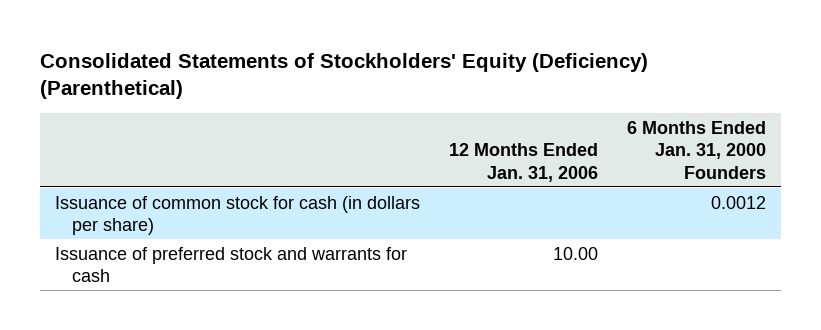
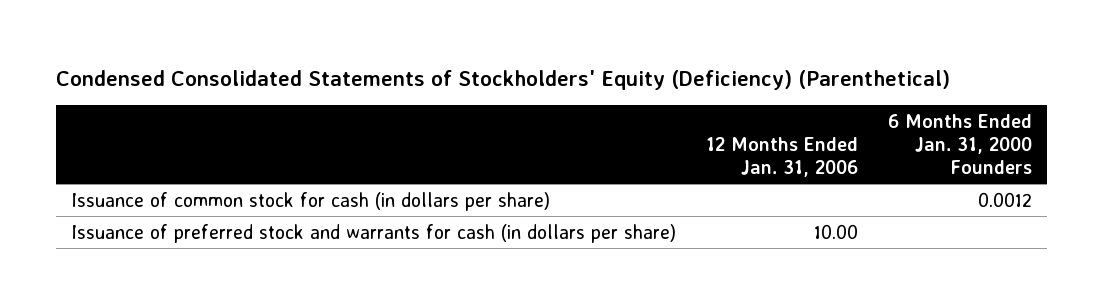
[39,52,648,100] Consolidated Statements of Stockholders' Equity (Deficiency) (Parenthetical) -> [55,69,950,90] Condensed Consolidated Statements of Stockholders' Equity (Deficiency) (Parenthetical)
[54,246,407,282] Issuance of preferred stock and warrants for cash -> [70,223,676,243] Issuance of preferred stock and warrants for cash (in dollars per share)

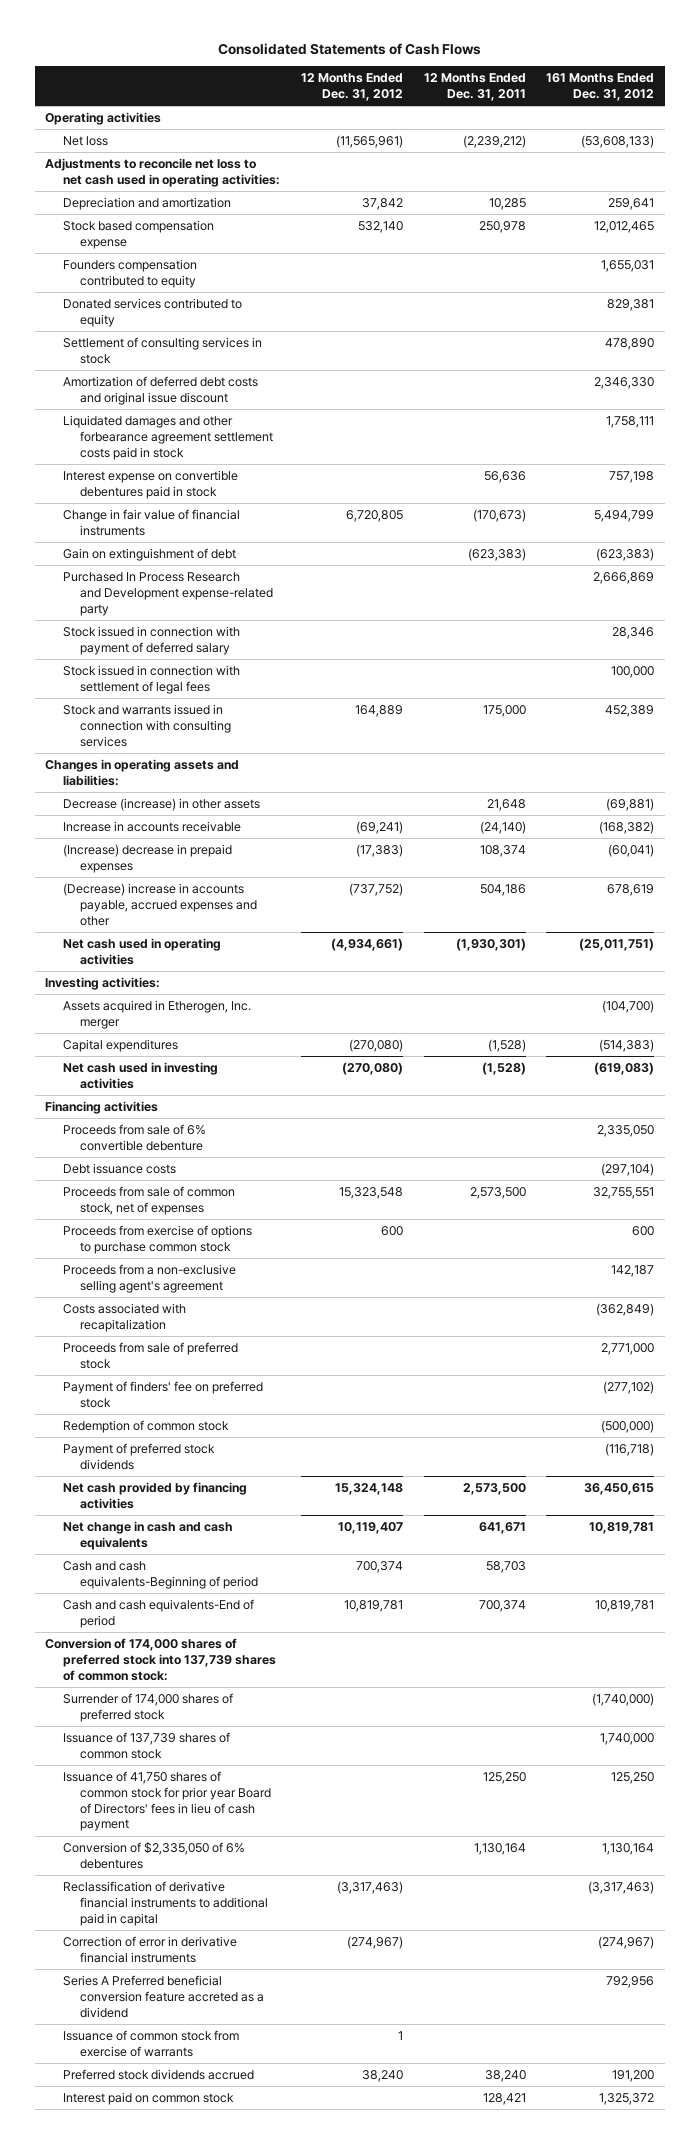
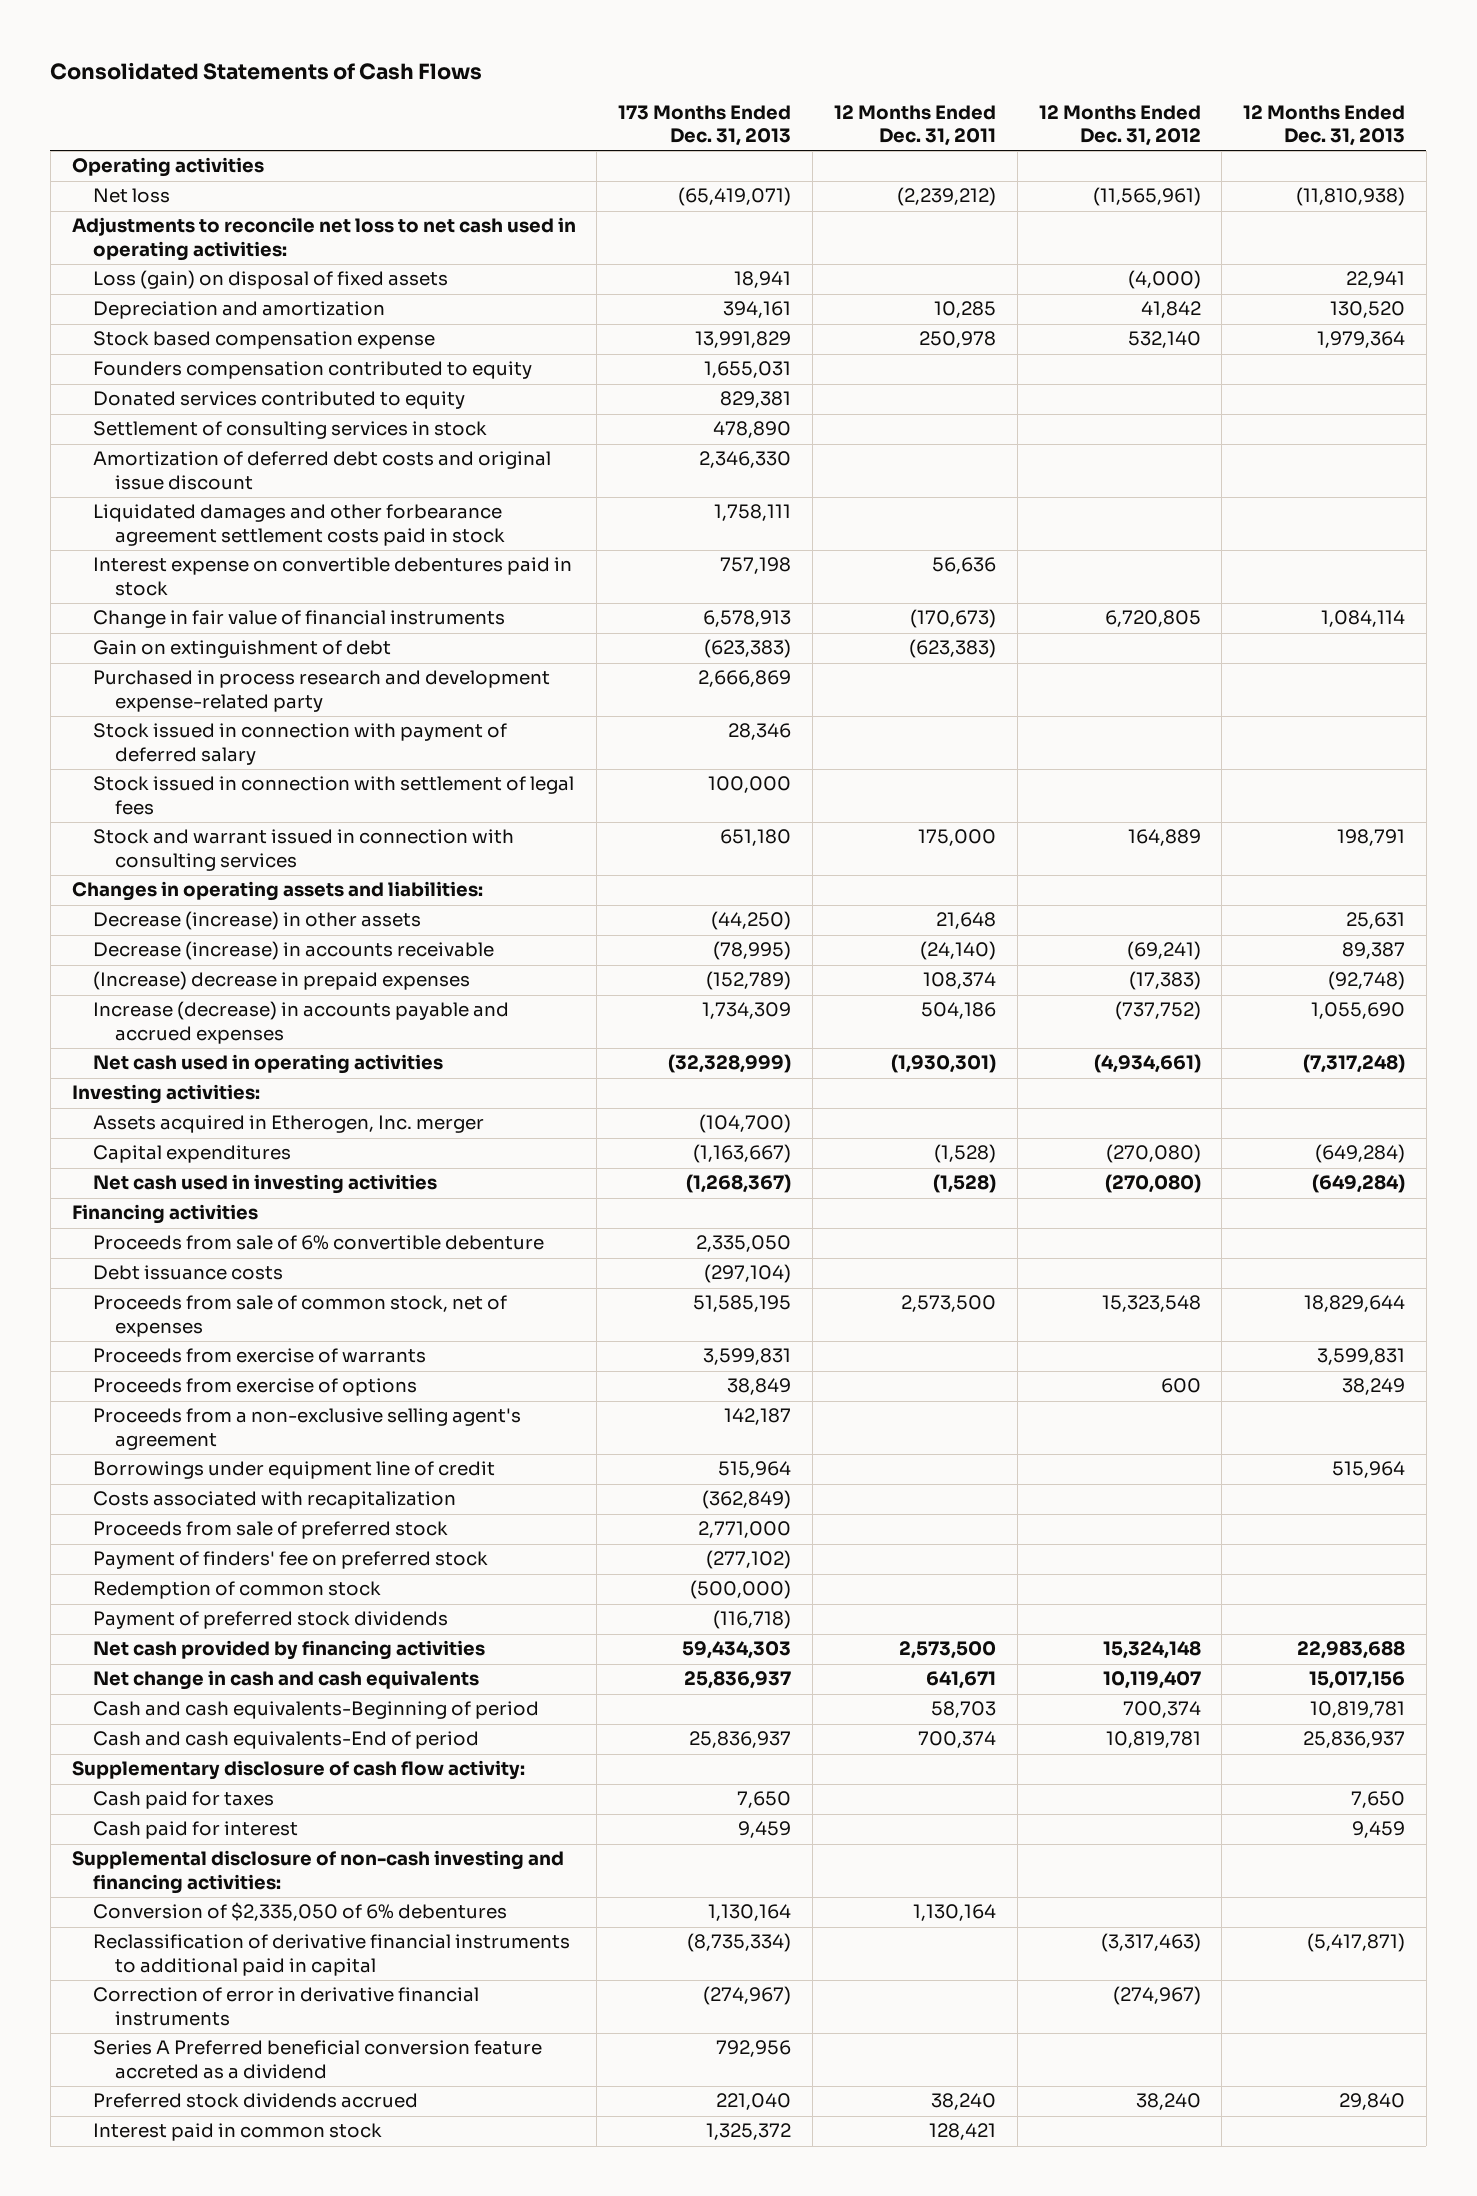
[546,73,655,101] 161 Months Ended Dec. 31, 2012 -> none
none -> [618,104,792,147] 173 Months Ended Dec. 31, 2013
none -> [1243,104,1406,147] 12 Months Ended Dec. 31, 2013
none -> [93,270,449,290] Loss (gain) on disposal of fixed assets
[361,198,403,211] 37,842 -> [1140,301,1201,319] 41,842
[62,572,274,616] Purchased In Process Research and Development expense-related party -> [93,670,551,712] Purchased in process research and development expense-related party
[62,704,232,747] Stock and warrants issued in connection with consulting services -> [93,829,515,871] Stock and warrant issued in connection with consulting services
[62,821,241,833] Increase in accounts receivable -> [93,941,495,961] Decrease (increase) in accounts receivable
[62,883,258,926] (Decrease) increase in accounts payable, accrued expenses and other -> [93,1001,510,1044] Increase (decrease) in accounts payable and accrued expenses
none -> [93,1348,427,1364] Proceeds from exercise of warrants
[62,1225,252,1254] Proceeds from exercise of options to purchase common stock -> [93,1378,418,1397] Proceeds from exercise of options
none -> [93,1461,496,1480] Borrowings under equipment line of credit
[45,1638,276,1681] Conversion of 174,000 shares of preferred stock into 137,739 shares of common stock: -> none
[62,1693,233,1722] Surrender of 174,000 shares of preferred stock -> none
[62,1732,230,1759] Issuance of 137,739 shares of common stock -> none
[62,1771,272,1832] Issuance of 41,750 shares of common stock for prior year Board of Directors' fees in lieu of cash payment -> none
none -> [71,1760,525,1781] Supplementary disclosure of cash flow activity:
none -> [93,1791,275,1810] Cash paid for taxes
none -> [93,1821,299,1840] Cash paid for interest
none -> [71,1850,564,1894] Supplemental disclosure of non-cash investing and financing activities:
[62,2030,239,2057] Issuance of common stock from exercise of warrants -> none
[62,2092,234,2106] Interest paid on common stock -> [93,2123,383,2142] Interest paid in common stock

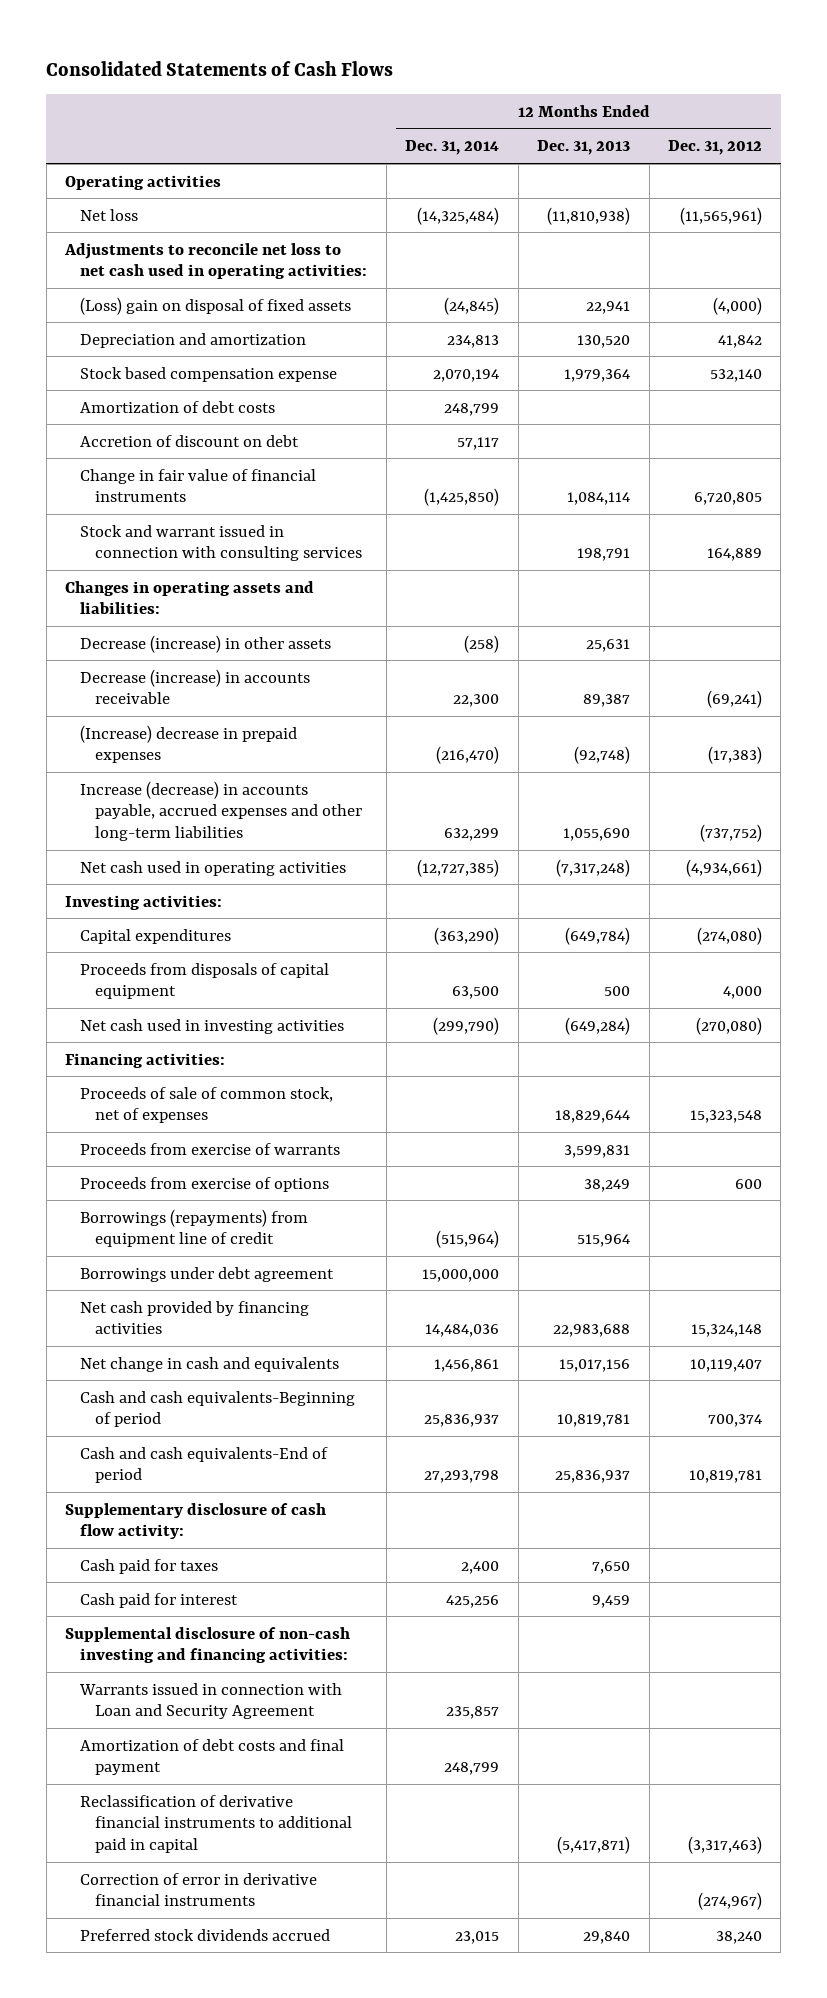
[618,104,792,147] 173 Months Ended Dec. 31, 2013 -> none
[833,104,996,147] 12 Months Ended Dec. 31, 2011 -> none
none -> [405,140,500,156] Dec. 31, 2014
[93,270,449,290] Loss (gain) on disposal of fixed assets -> [80,296,352,315] (Loss) gain on disposal of fixed assets
[93,361,533,380] Founders compensation contributed to equity -> none
[93,391,466,410] Donated services contributed to equity -> none
[93,421,488,440] Settlement of consulting services in stock -> none
[93,504,505,546] Liquidated damages and other forbearance agreement settlement costs paid in stock -> none
[93,557,573,596] Interest expense on convertible debentures paid in stock -> none
[93,451,552,490] Amortization of deferred debt costs and original issue discount -> [80,400,276,413] Amortization of debt costs
none -> [80,434,300,447] Accretion of discount on debt
[93,640,392,659] Gain on extinguishment of debt -> none
[93,670,551,712] Purchased in process research and development expense-related party -> none
[93,723,508,765] Stock issued in connection with payment of deferred salary -> none
[93,776,575,815] Stock issued in connection with settlement of legal fees -> none
[93,1001,510,1044] Increase (decrease) in accounts payable and accrued expenses -> [80,780,362,842] Increase (decrease) in accounts payable, accrued expenses and other long-term liabilities
[93,1115,485,1134] Assets acquired in Etherogen, Inc. merger -> none
[1105,1144,1201,1164] (270,080) -> [696,926,762,945] (274,080)
[1315,1144,1406,1164] (649,284) -> [565,926,631,945] (649,784)
none -> [80,962,330,1000] Proceeds from disposals of capital equipment
[93,1235,545,1251] Proceeds from sale of 6% convertible debenture -> none
[93,1265,284,1281] Debt issuance costs -> none
[71,1204,258,1225] Financing activities -> [65,1052,226,1068] Financing activities:
[93,1295,508,1337] Proceeds from sale of common stock, net of expenses -> [80,1086,334,1124] Proceeds of sale of common stock, net of expenses
[93,1408,522,1450] Proceeds from a non-exclusive selling agent's agreement -> none
[93,1491,457,1510] Costs associated with recapitalization -> none
[93,1521,449,1540] Proceeds from sale of preferred stock -> none
[93,1551,489,1570] Payment of finders' fee on preferred stock -> none
[93,1581,382,1600] Redemption of common stock -> none
[93,1611,449,1630] Payment of preferred stock dividends -> none
[93,1461,496,1480] Borrowings under equipment line of credit -> [80,1208,309,1248] Borrowings (repayments) from equipment line of credit
none -> [80,1266,335,1282] Borrowings under debt agreement
[93,1670,480,1691] Net change in cash and cash equivalents -> [80,1356,340,1372] Net change in cash and equivalents
[93,1902,508,1922] Conversion of $2,335,050 of 6% debentures -> none
none -> [79,1682,343,1720] Warrants issued in connection with Loan and Security Agreement
none -> [80,1738,345,1776] Amortization of debt costs and final payment
[93,2040,543,2079] Series A Preferred beneficial conversion feature accreted as a dividend -> none
[93,2123,383,2142] Interest paid in common stock -> none

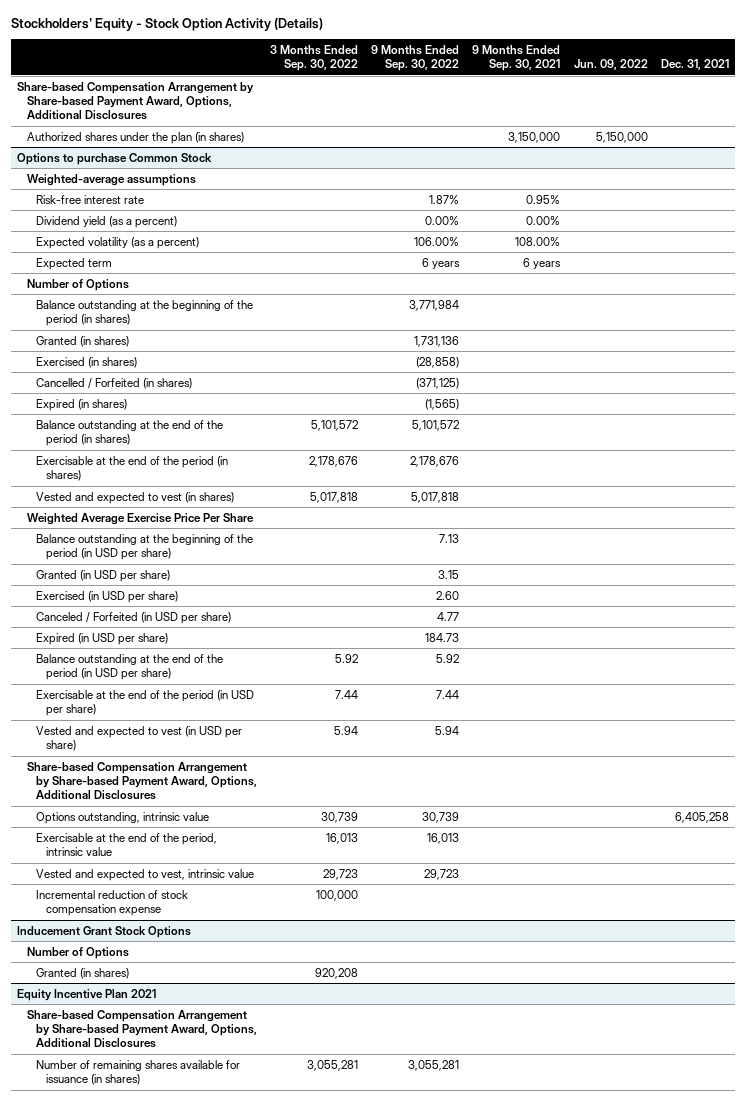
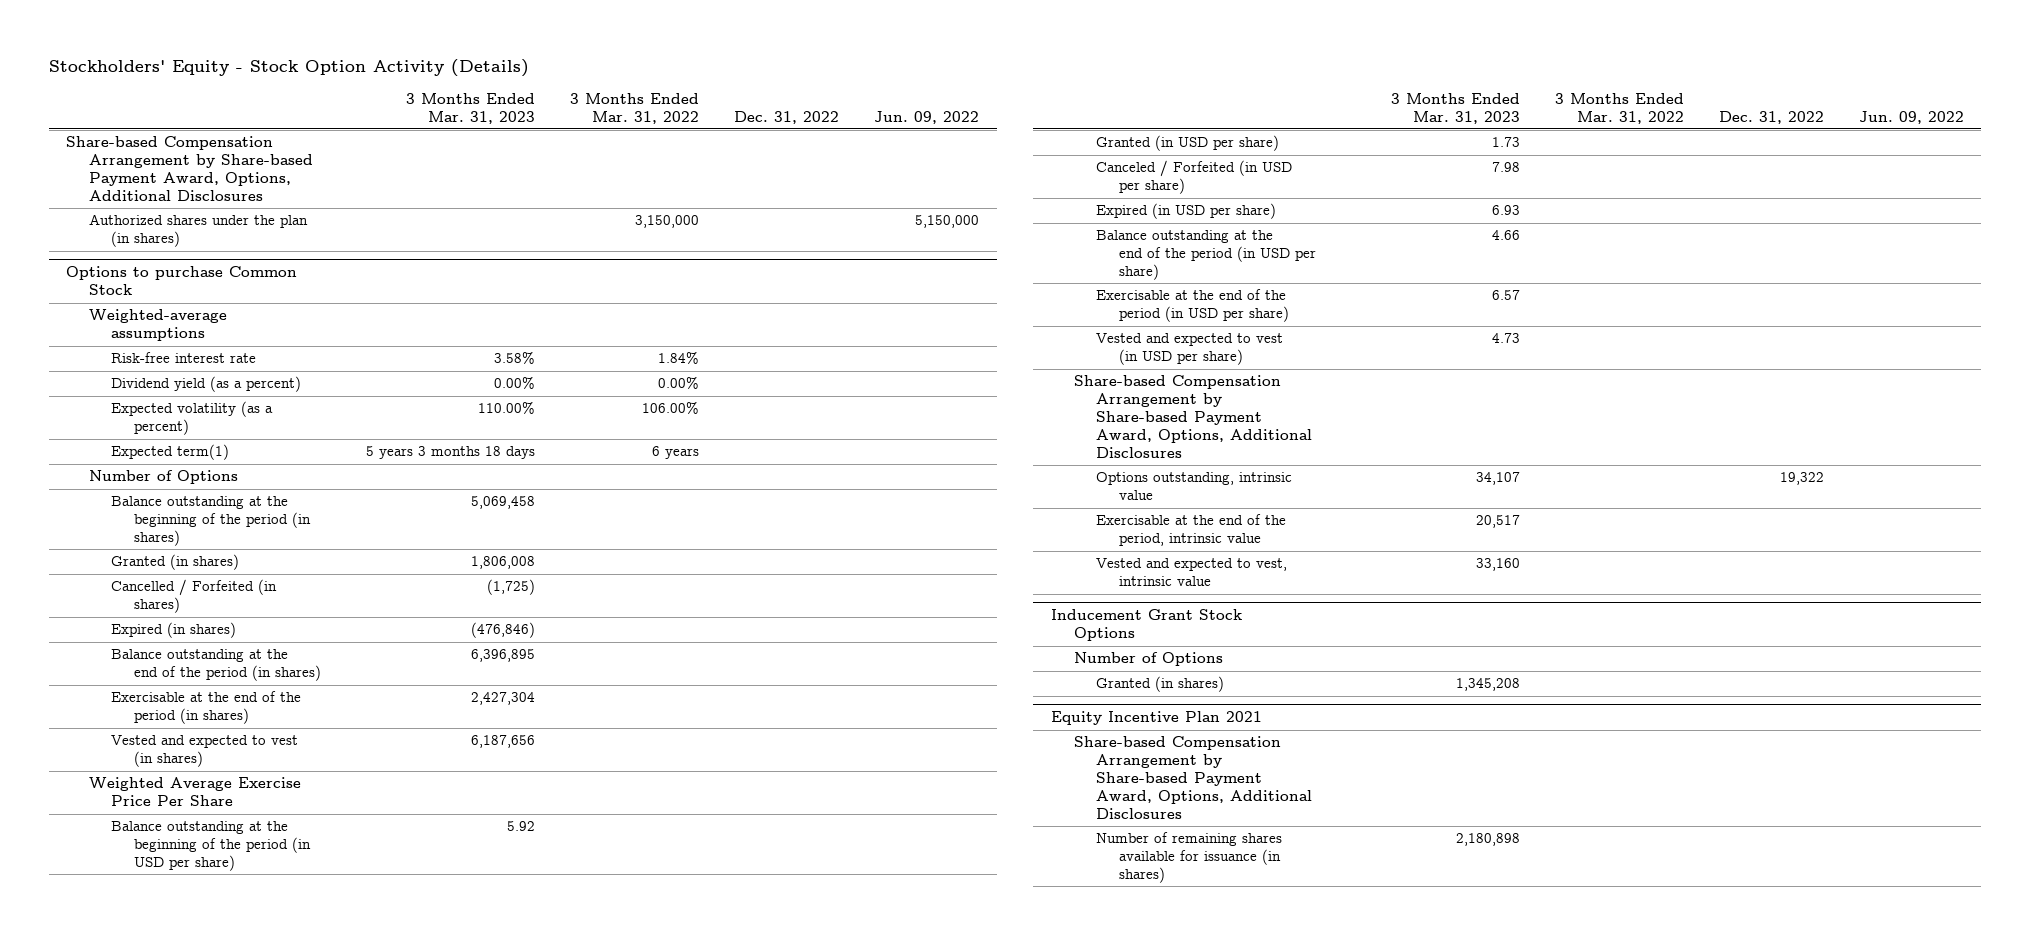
[270,45,359,72] 3 Months Ended Sep. 30, 2022 -> none
[371,45,460,72] 9 Months Ended Sep. 30, 2022 -> none
[472,45,561,72] 9 Months Ended Sep. 30, 2021 -> none
[660,59,729,71] Dec. 31, 2021 -> none
none -> [406,92,536,124] 3 Months Ended Mar. 31, 2023
none -> [570,92,700,124] 3 Months Ended Mar. 31, 2022
none -> [734,110,840,124] Dec. 31, 2022
[36,257,113,270] Expected term -> [111,444,230,461] Expected term(1)
[36,356,138,368] Exercised (in shares) -> none
[36,590,179,603] Exercised (in USD per share) -> none
[36,889,189,917] Incremental reduction of stock compensation expense -> none

